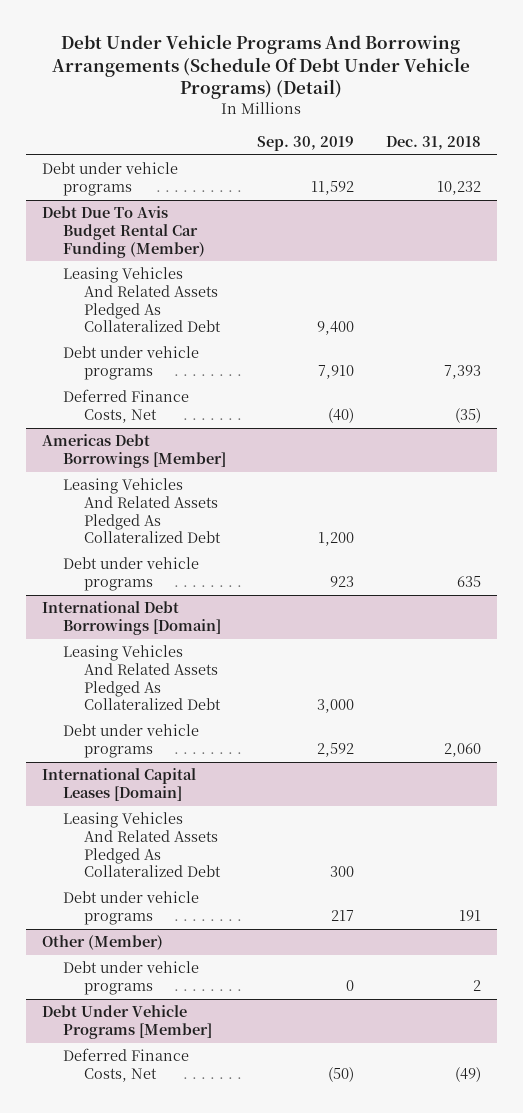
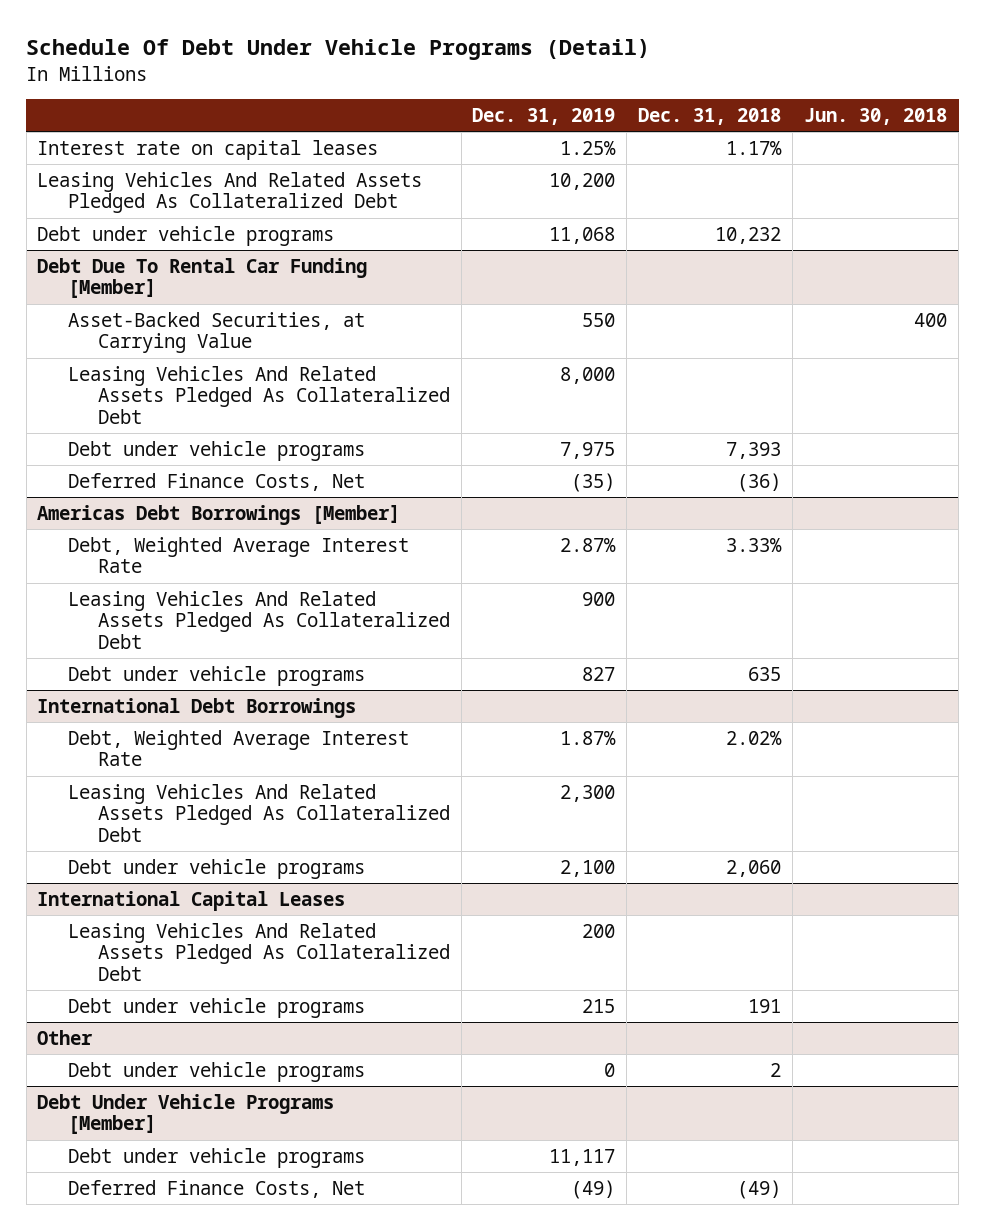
[52,33,471,100] Debt Under Vehicle Programs And Borrowing Arrangements (Schedule Of Debt Under Vehicle Programs) (Detail) -> [26,39,651,61] Schedule Of Debt Under Vehicle Programs (Detail)
[257,136,355,152] Sep. 30, 2019 -> none
none -> [472,108,616,126] Dec. 31, 2019
none -> [804,108,948,126] Jun. 30, 2018
none -> [37,139,379,160] Interest rate on capital leases
none -> [37,171,423,214] Leasing Vehicles And Related Assets Pledged As Collateralized Debt
[41,206,205,258] Debt Due To Avis Budget Rental Car Funding (Member) -> [37,257,368,299] Debt Due To Rental Car Funding [Member]
none -> [67,311,365,354] Asset-Backed Securities, at Carrying Value
[455,407,482,423] (35) -> [737,472,782,492] (36)
none -> [67,536,409,574] Debt, Weighted Average Interest Rate
[41,601,221,635] International Debt Borrowings [Domain] -> [37,697,357,718] International Debt Borrowings
none -> [67,729,409,767] Debt, Weighted Average Interest Rate
[41,768,196,801] International Capital Leases [Domain] -> [37,890,346,911] International Capital Leases
[41,935,163,951] Other (Member) -> [37,1029,94,1045] Other
none -> [67,1147,365,1168] Debt under vehicle programs

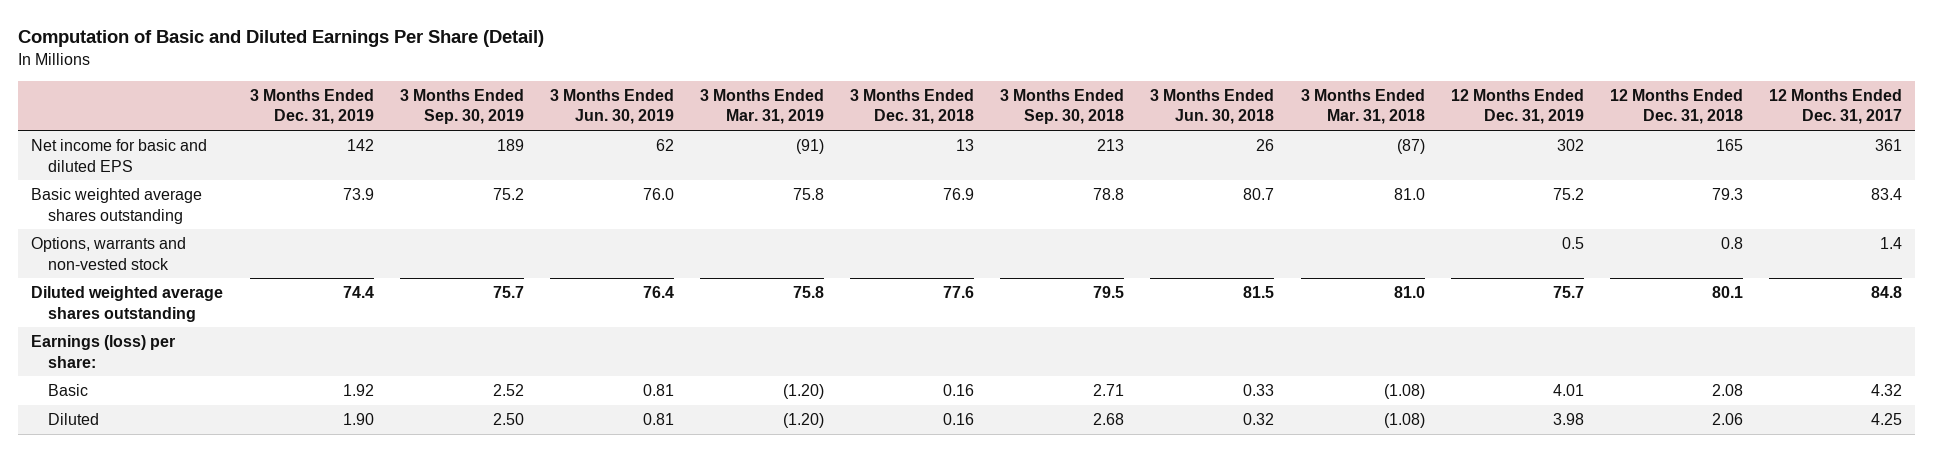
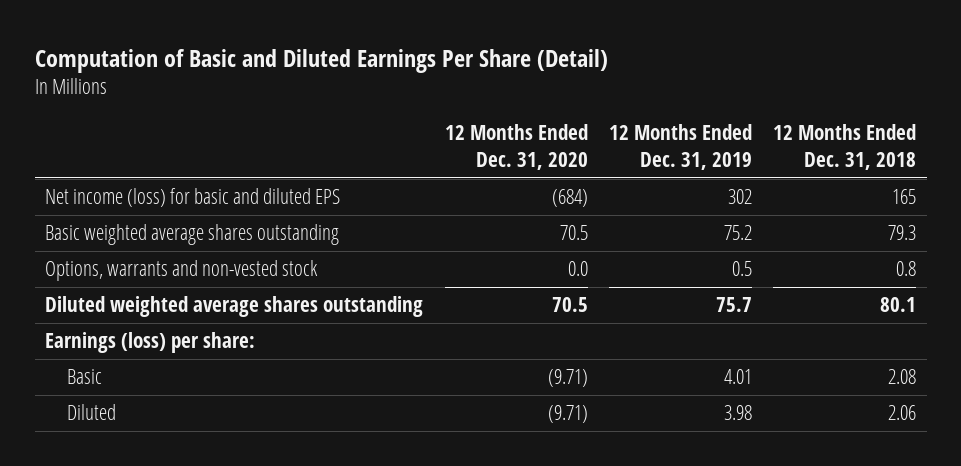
[249,88,374,125] 3 Months Ended Dec. 31, 2019 -> none
[399,88,524,125] 3 Months Ended Sep. 30, 2019 -> none
[549,88,674,125] 3 Months Ended Jun. 30, 2019 -> none
[700,88,825,125] 3 Months Ended Mar. 31, 2019 -> none
[850,88,975,125] 3 Months Ended Dec. 31, 2018 -> none
[1000,88,1125,125] 3 Months Ended Sep. 30, 2018 -> none
[1150,88,1275,125] 3 Months Ended Jun. 30, 2018 -> none
[1300,88,1425,125] 3 Months Ended Mar. 31, 2018 -> none
[1768,88,1902,125] 12 Months Ended Dec. 31, 2017 -> none
none -> [444,124,588,171] 12 Months Ended Dec. 31, 2020
[31,138,208,172] Net income for basic and diluted EPS -> [45,188,341,208] Net income (loss) for basic and diluted EPS

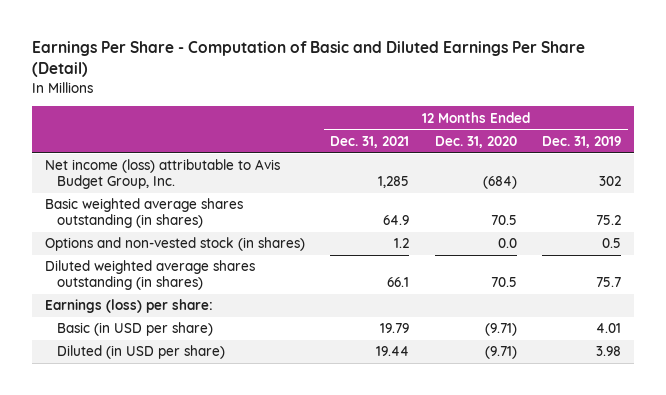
[34,48,608,73] Computation of Basic and Diluted Earnings Per Share (Detail) -> [31,40,585,78] Earnings Per Share - Computation of Basic and Diluted Earnings Per Share (Detail)
[773,124,917,171] 12 Months Ended Dec. 31, 2018 -> none
none -> [330,135,410,148] Dec. 31, 2021
[45,188,341,208] Net income (loss) for basic and diluted EPS -> [44,159,280,190] Net income (loss) attributable to Avis Budget Group, Inc.
[45,224,340,246] Basic weighted average shares outstanding -> [44,198,243,229] Basic weighted average shares outstanding (in shares)
[45,260,319,282] Options, warrants and non-vested stock -> [44,237,305,252] Options and non-vested stock (in shares)
[45,296,424,318] Diluted weighted average shares outstanding -> [44,260,255,291] Diluted weighted average shares outstanding (in shares)
[66,369,102,385] Basic -> [57,322,214,337] Basic (in USD per share)
[66,404,116,421] Diluted -> [57,345,226,360] Diluted (in USD per share)

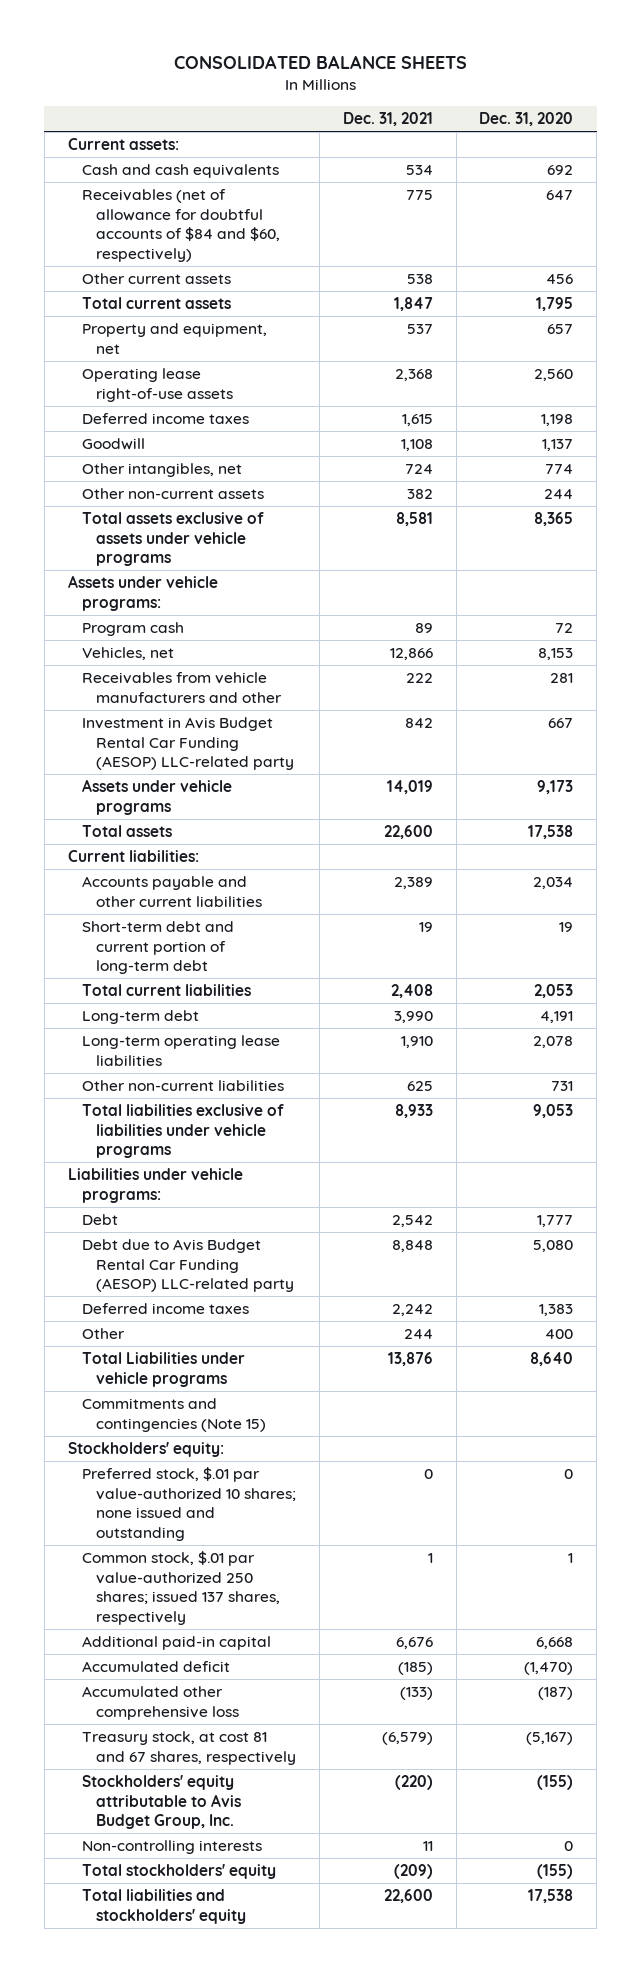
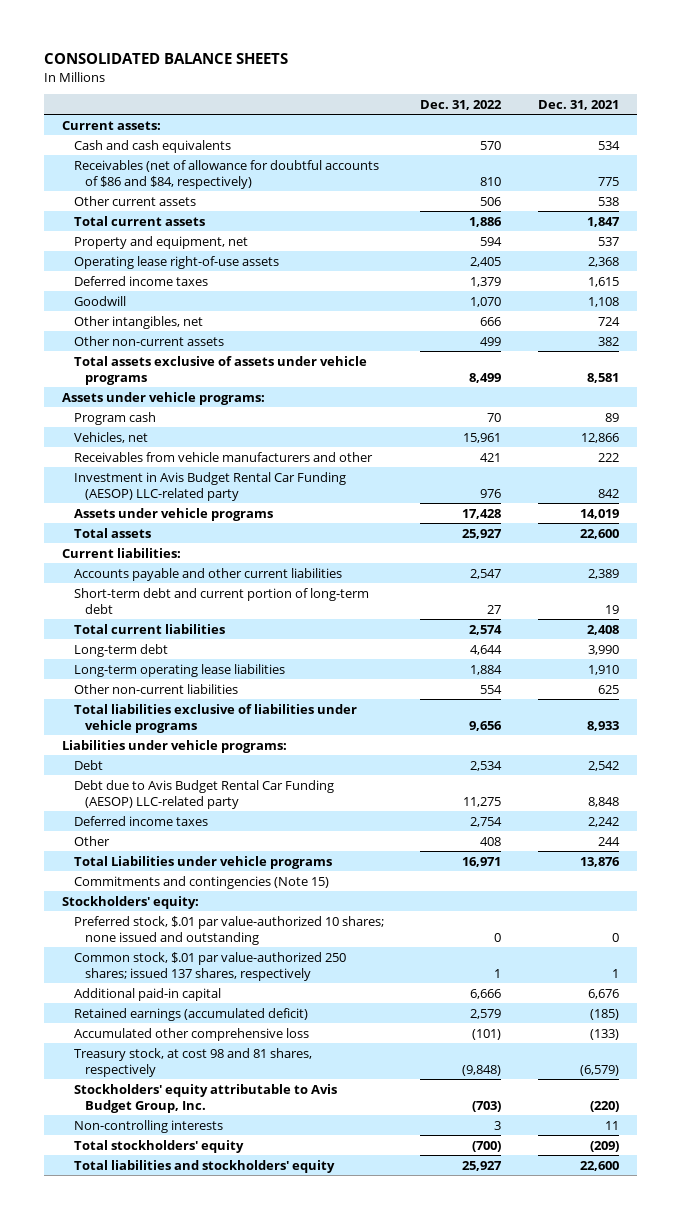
[479,111,574,126] Dec. 31, 2020 -> none
none -> [420,100,503,111] Dec. 31, 2022
[81,189,280,262] Receivables (net of allowance for doubtful accounts of $84 and $60, respectively) -> [73,159,379,189] Receivables (net of allowance for doubtful accounts of $86 and $84, respectively)
[81,1661,230,1673] Accumulated deficit -> [73,1007,308,1021] Retained earnings (accumulated deficit)
[81,1731,296,1765] Treasury stock, at cost 81 and 67 shares, respectively -> [73,1047,312,1077] Treasury stock, at cost 98 and 81 shares, respectively

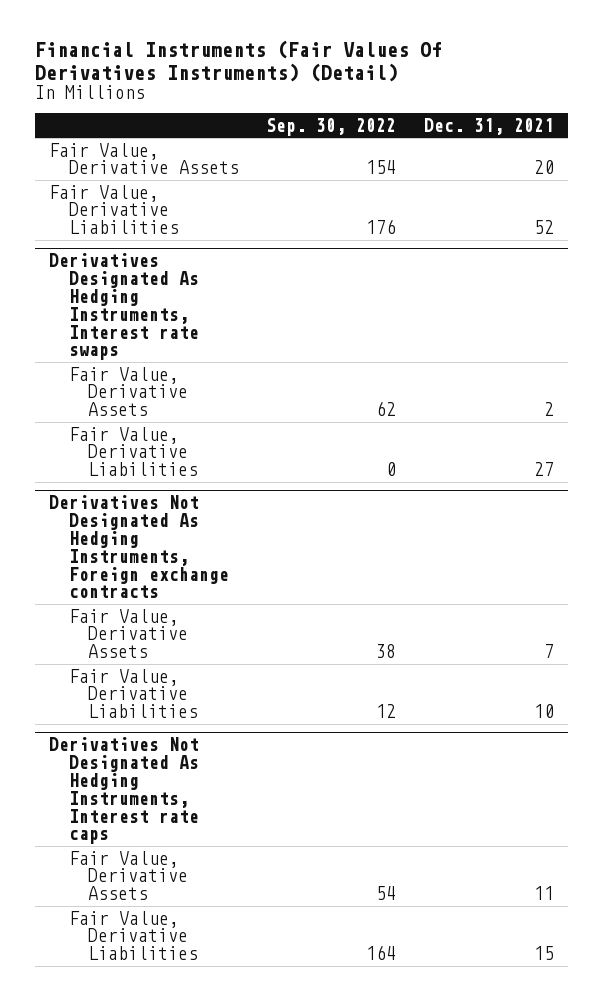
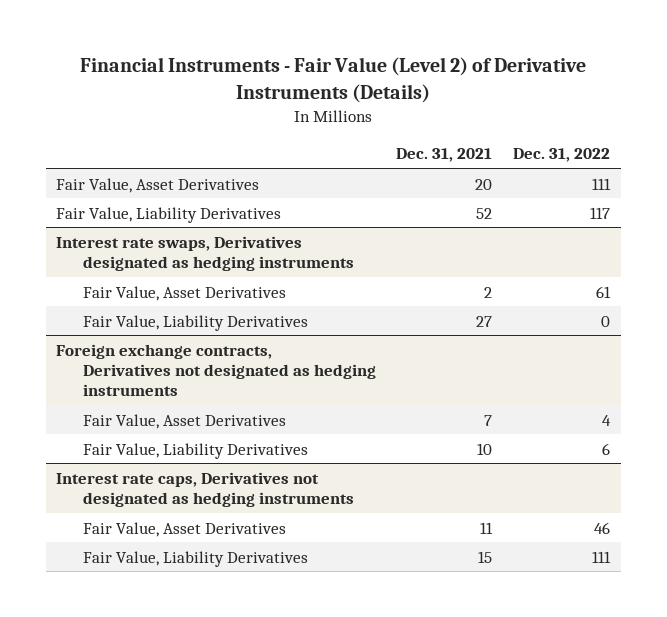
[35,40,443,82] Financial Instruments (Fair Values Of Derivatives Instruments) (Detail) -> [80,57,587,103] Financial Instruments - Fair Value (Level 2) of Derivative Instruments (Details)
[266,117,397,136] Sep. 30, 2022 -> none
none -> [513,148,611,163] Dec. 31, 2022
[49,142,239,175] Fair Value, Derivative Assets -> [56,177,260,193] Fair Value, Asset Derivatives
[49,184,179,235] Fair Value, Derivative Liabilities -> [56,206,282,223] Fair Value, Liability Derivatives
[49,253,199,361] Derivatives Designated As Hedging Instruments, Interest rate swaps -> [56,235,354,271] Interest rate swaps, Derivatives designated as hedging instruments
[68,366,189,417] Fair Value, Derivative Assets -> [82,285,286,301] Fair Value, Asset Derivatives
[68,426,199,477] Fair Value, Derivative Liabilities -> [82,314,308,331] Fair Value, Liability Derivatives
[49,495,229,599] Derivatives Not Designated As Hedging Instruments, Foreign exchange contracts -> [56,343,376,397] Foreign exchange contracts, Derivatives not designated as hedging instruments
[68,608,189,659] Fair Value, Derivative Assets -> [82,413,286,429] Fair Value, Asset Derivatives
[68,668,199,719] Fair Value, Derivative Liabilities -> [82,442,308,459] Fair Value, Liability Derivatives
[49,737,200,845] Derivatives Not Designated As Hedging Instruments, Interest rate caps -> [56,471,354,507] Interest rate caps, Derivatives not designated as hedging instruments
[68,850,189,901] Fair Value, Derivative Assets -> [82,521,286,537] Fair Value, Asset Derivatives
[68,910,199,961] Fair Value, Derivative Liabilities -> [82,550,308,567] Fair Value, Liability Derivatives

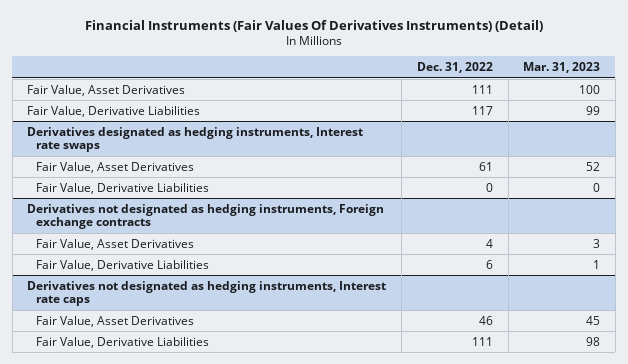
[80,57,587,103] Financial Instruments - Fair Value (Level 2) of Derivative Instruments (Details) -> [84,19,543,32] Financial Instruments (Fair Values Of Derivatives Instruments) (Detail)
[396,148,493,163] Dec. 31, 2021 -> none
none -> [523,62,601,74] Mar. 31, 2023
[56,206,282,223] Fair Value, Liability Derivatives -> [27,105,201,117] Fair Value, Derivative Liabilities
[56,235,354,271] Interest rate swaps, Derivatives designated as hedging instruments -> [27,126,364,153] Derivatives designated as hedging instruments, Interest rate swaps
[82,314,308,331] Fair Value, Liability Derivatives -> [35,182,209,194] Fair Value, Derivative Liabilities
[56,343,376,397] Foreign exchange contracts, Derivatives not designated as hedging instruments -> [27,203,385,230] Derivatives not designated as hedging instruments, Foreign exchange contracts
[82,442,308,459] Fair Value, Liability Derivatives -> [35,259,209,271] Fair Value, Derivative Liabilities
[56,471,354,507] Interest rate caps, Derivatives not designated as hedging instruments -> [27,280,387,307] Derivatives not designated as hedging instruments, Interest rate caps
[82,550,308,567] Fair Value, Liability Derivatives -> [35,336,209,348] Fair Value, Derivative Liabilities

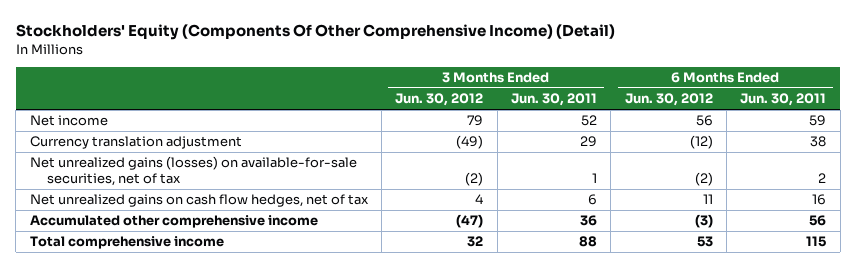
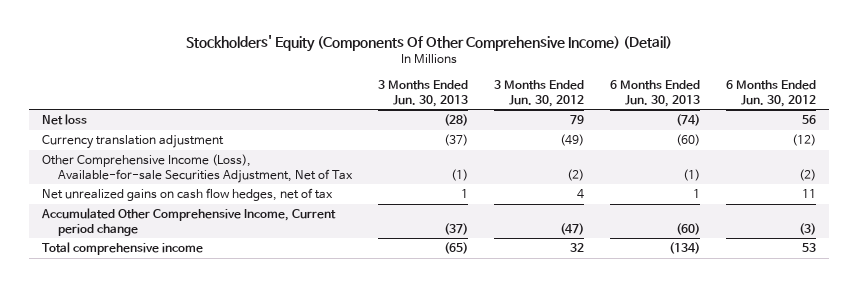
[510,93,597,107] Jun. 30, 2011 -> none
[740,93,827,107] Jun. 30, 2011 -> none
none -> [377,80,468,107] 3 Months Ended Jun. 30, 2013
none -> [609,80,700,107] 6 Months Ended Jun. 30, 2013
[29,115,108,127] Net income -> [41,114,87,126] Net loss
[29,156,357,187] Net unrealized gains (losses) on available-for-sale securities, net of tax -> [41,154,353,183] Other Comprehensive Income (Loss), Available-for-sale Securities Adjustment, Net of Tax
[29,215,318,229] Accumulated other comprehensive income -> [40,208,336,236] Accumulated Other Comprehensive Income, Current period change

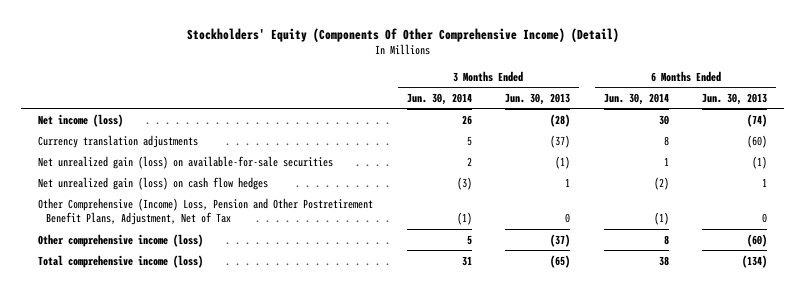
[493,80,584,107] 3 Months Ended Jun. 30, 2012 -> none
[725,80,816,107] 6 Months Ended Jun. 30, 2012 -> none
none -> [406,92,472,105] Jun. 30, 2014
none -> [603,92,669,105] Jun. 30, 2014
[41,114,87,126] Net loss -> [38,113,124,127] Net income (loss)
[41,135,224,150] Currency translation adjustment -> [38,134,199,148] Currency translation adjustments
[41,154,353,183] Other Comprehensive Income (Loss), Available-for-sale Securities Adjustment, Net of Tax -> [38,155,334,169] Net unrealized gain (loss) on available-for-sale securities
[41,188,333,202] Net unrealized gains on cash flow hedges, net of tax -> [38,176,269,190] Net unrealized gain (loss) on cash flow hedges
none -> [38,197,374,226] Other Comprehensive (Income) Loss, Pension and Other Postretirement Benefit Plans, Adjustment, Net of Tax
[40,208,336,236] Accumulated Other Comprehensive Income, Current period change -> [38,233,204,247] Other comprehensive income (loss)
[41,242,203,256] Total comprehensive income -> [38,254,204,268] Total comprehensive income (loss)

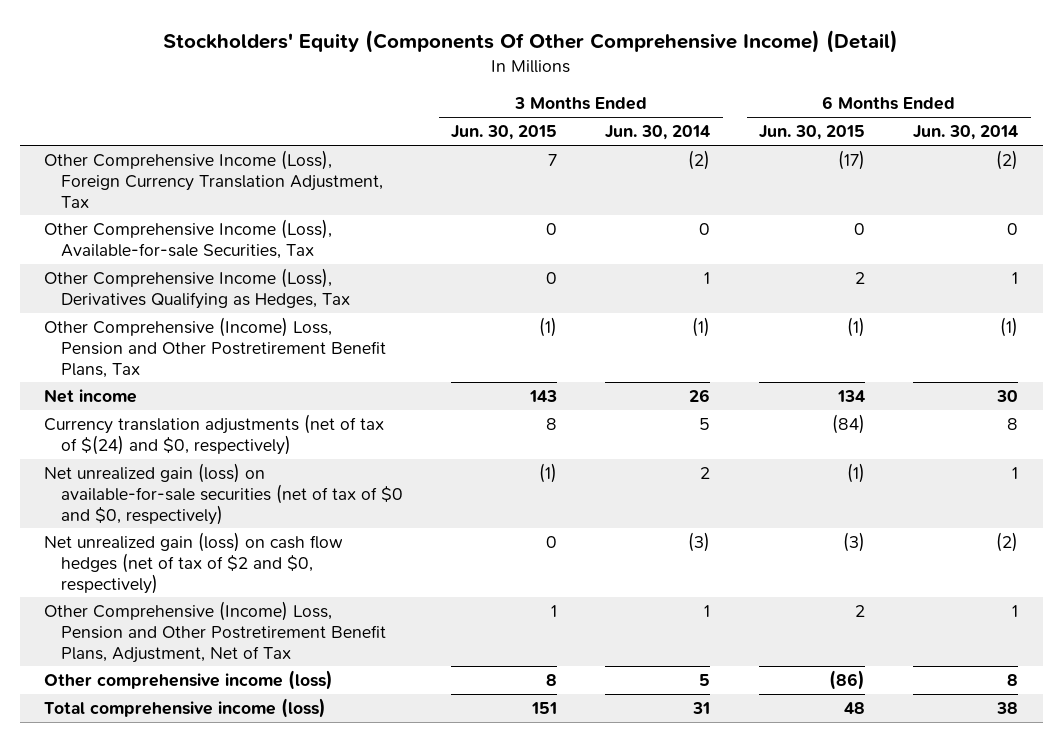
[505,92,571,105] Jun. 30, 2013 -> none
[702,92,768,105] Jun. 30, 2013 -> none
none -> [451,125,558,141] Jun. 30, 2015
none -> [758,125,865,141] Jun. 30, 2015
none -> [44,149,383,208] Other Comprehensive Income (Loss), Foreign Currency Translation Adjustment, Tax
none -> [44,218,333,259] Other Comprehensive Income (Loss), Available-for-sale Securities, Tax
none -> [44,267,350,309] Other Comprehensive Income (Loss), Derivatives Qualifying as Hedges, Tax
none -> [44,316,386,378] Other Comprehensive (Income) Loss, Pension and Other Postretirement Benefit Plans, Tax
[38,113,124,127] Net income (loss) -> [44,388,138,403] Net income
[38,134,199,148] Currency translation adjustments -> [44,413,385,455] Currency translation adjustments (net of tax of $(24) and $0, respectively)
[38,155,334,169] Net unrealized gain (loss) on available-for-sale securities -> [44,462,403,525] Net unrealized gain (loss) on available-for-sale securities (net of tax of $0 and $0, respectively)
[38,176,269,190] Net unrealized gain (loss) on cash flow hedges -> [44,531,344,594] Net unrealized gain (loss) on cash flow hedges (net of tax of $2 and $0, respectively)
[456,212,472,226] (1) -> [704,604,711,617] 1
[653,212,669,226] (1) -> [1012,604,1019,617] 1

